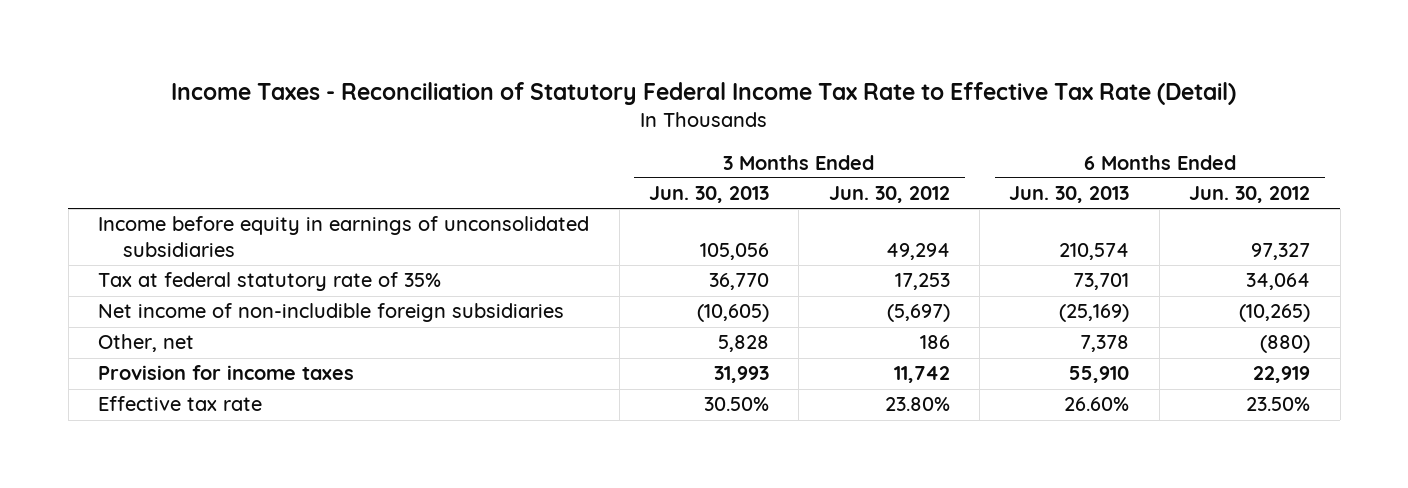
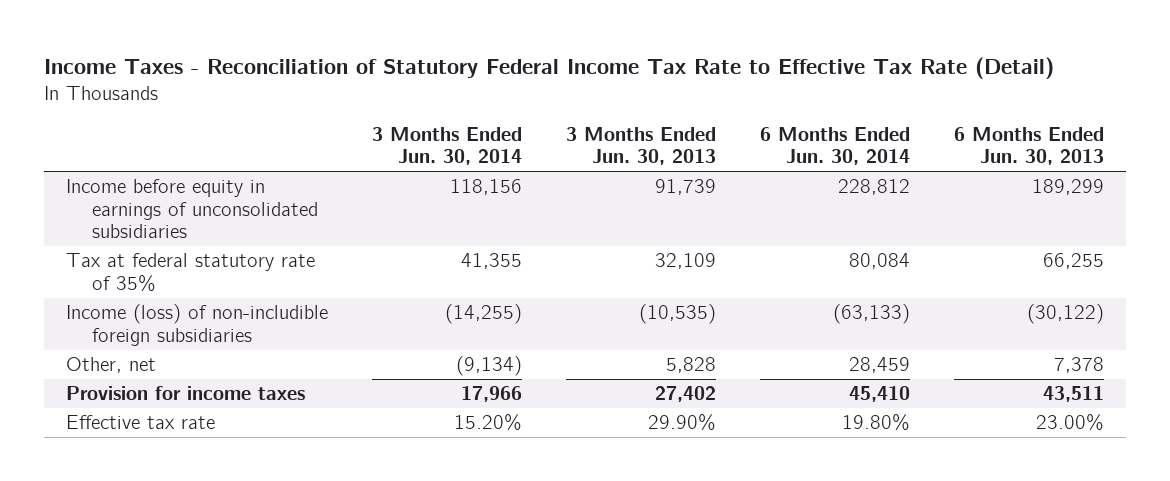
[828,186,950,204] Jun. 30, 2012 -> none
[1189,186,1311,204] Jun. 30, 2012 -> none
none -> [372,126,523,166] 3 Months Ended Jun. 30, 2014
none -> [760,126,911,166] 6 Months Ended Jun. 30, 2014
[699,243,769,261] 105,056 -> [655,179,717,196] 91,739
[1059,243,1130,261] 210,574 -> [1032,179,1105,196] 189,299
[708,273,769,291] 36,770 -> [655,253,717,270] 32,109
[1073,273,1130,291] 73,701 -> [1043,253,1105,270] 66,255
[98,303,565,323] Net income of non-includible foreign subsidiaries -> [66,304,329,346] Income (loss) of non-includible foreign subsidiaries
[696,304,769,323] (10,605) -> [639,304,717,325] (10,535)
[1059,304,1130,323] (25,169) -> [1027,304,1105,325] (30,122)
[713,366,769,384] 31,993 -> [655,386,717,403] 27,402
[1069,366,1130,384] 55,910 -> [1043,386,1105,403] 43,511
[703,397,769,412] 30.50% -> [648,414,717,432] 29.90%
[1064,397,1130,412] 26.60% -> [1036,414,1105,432] 23.00%

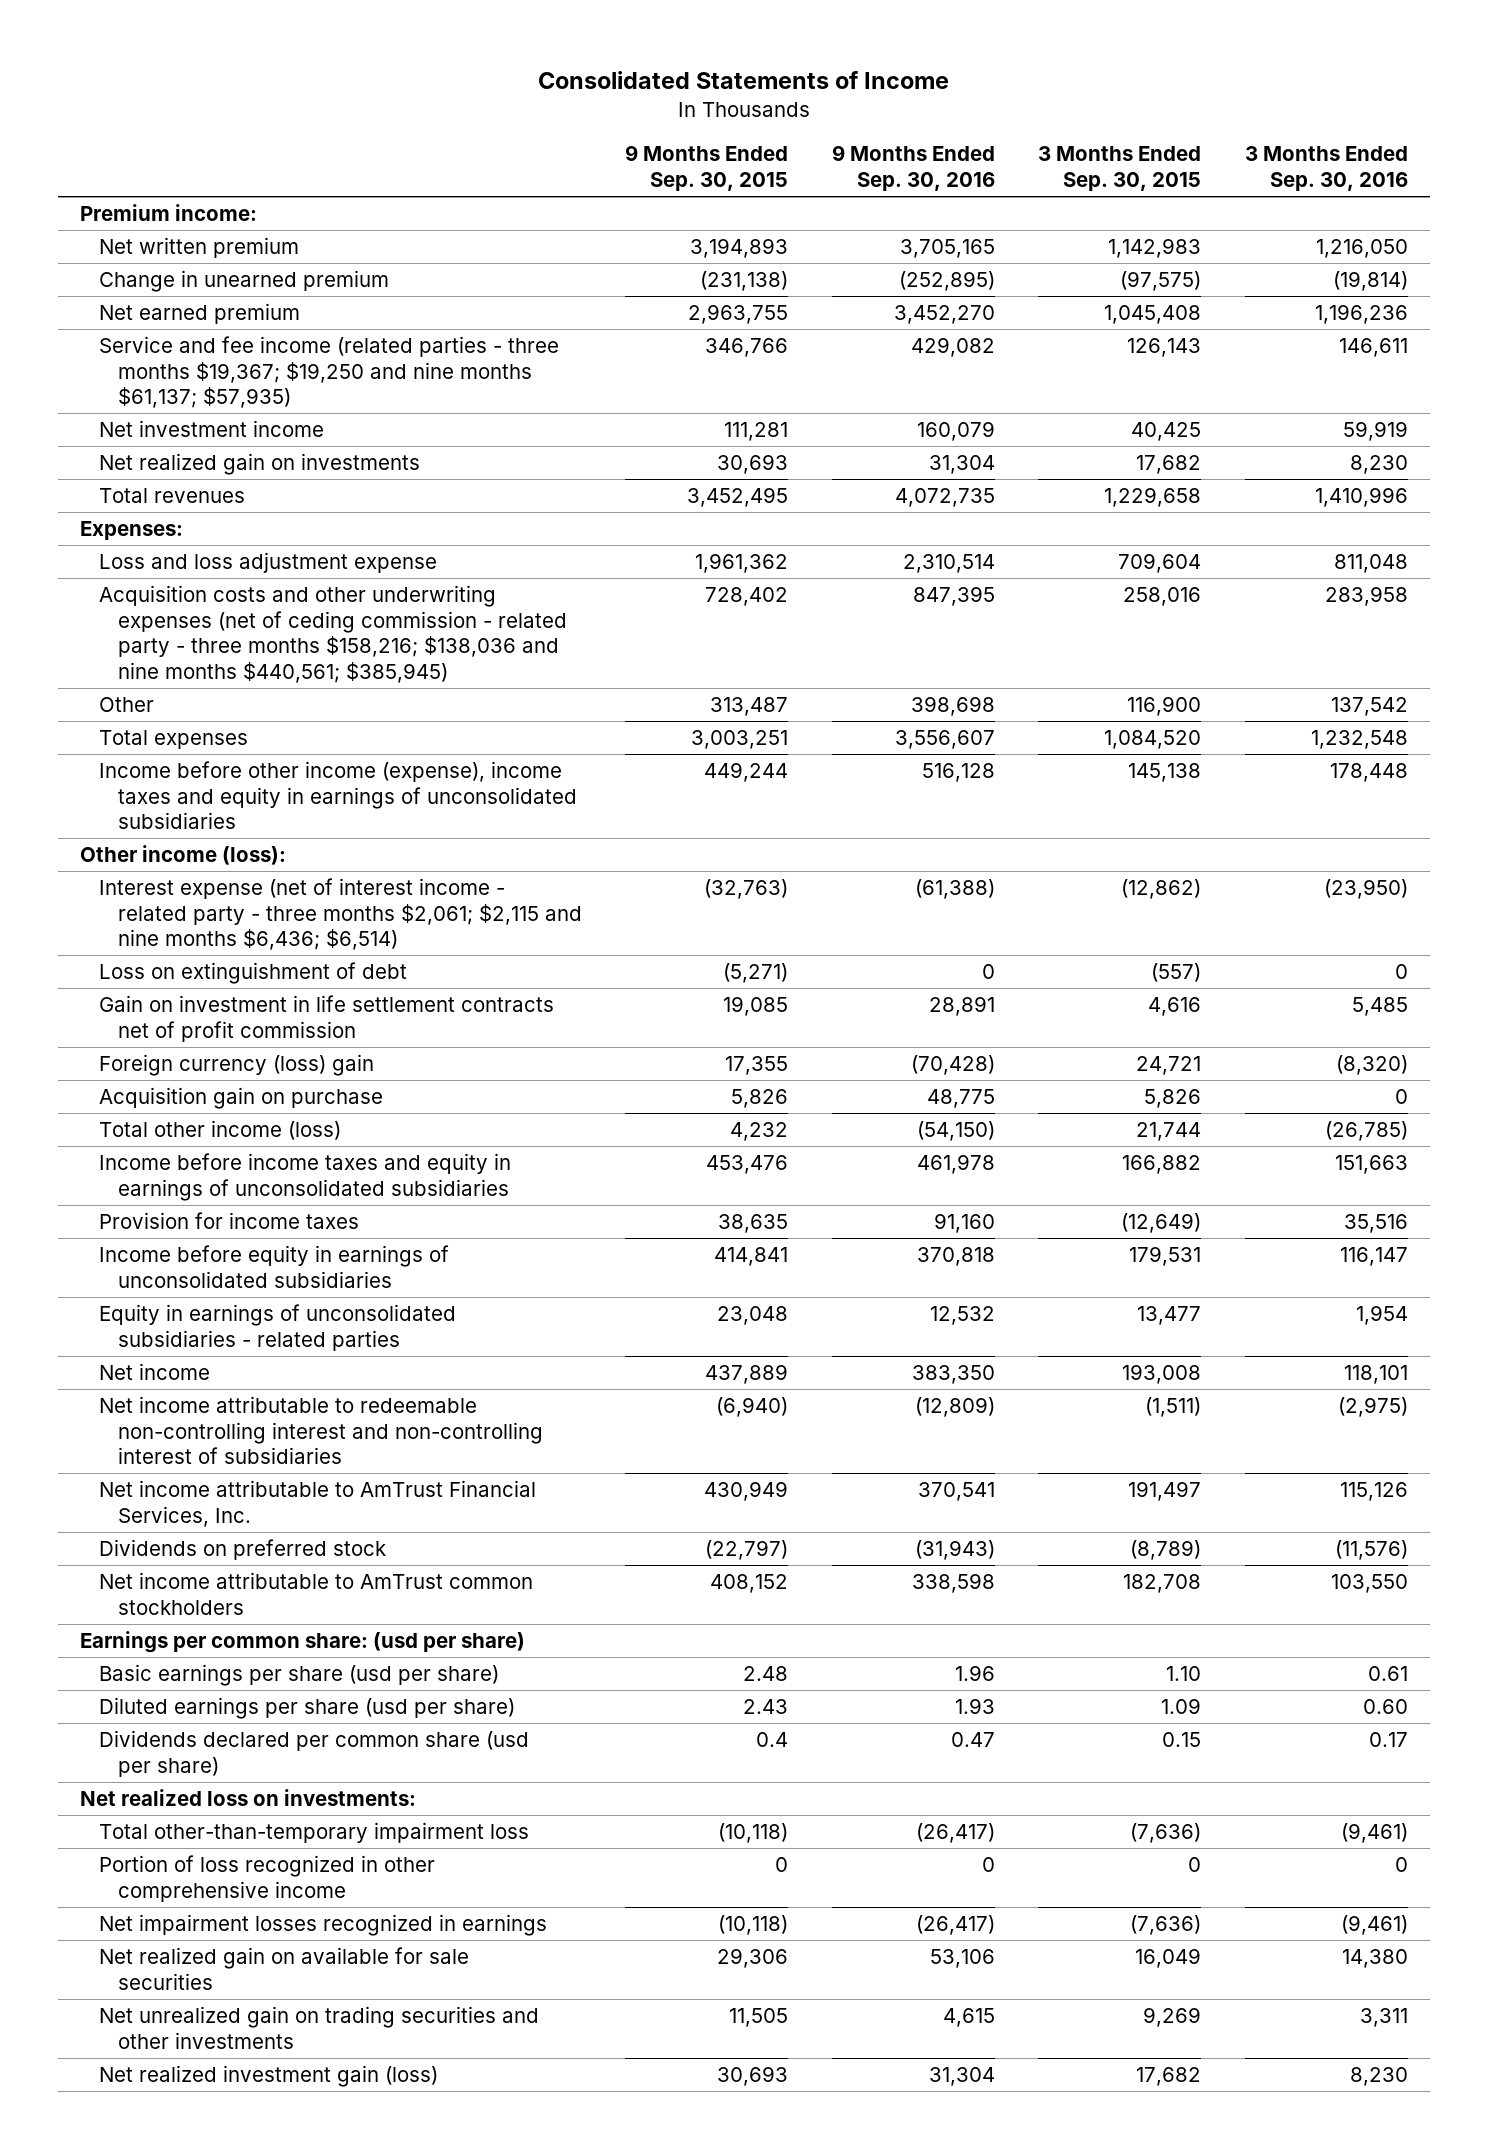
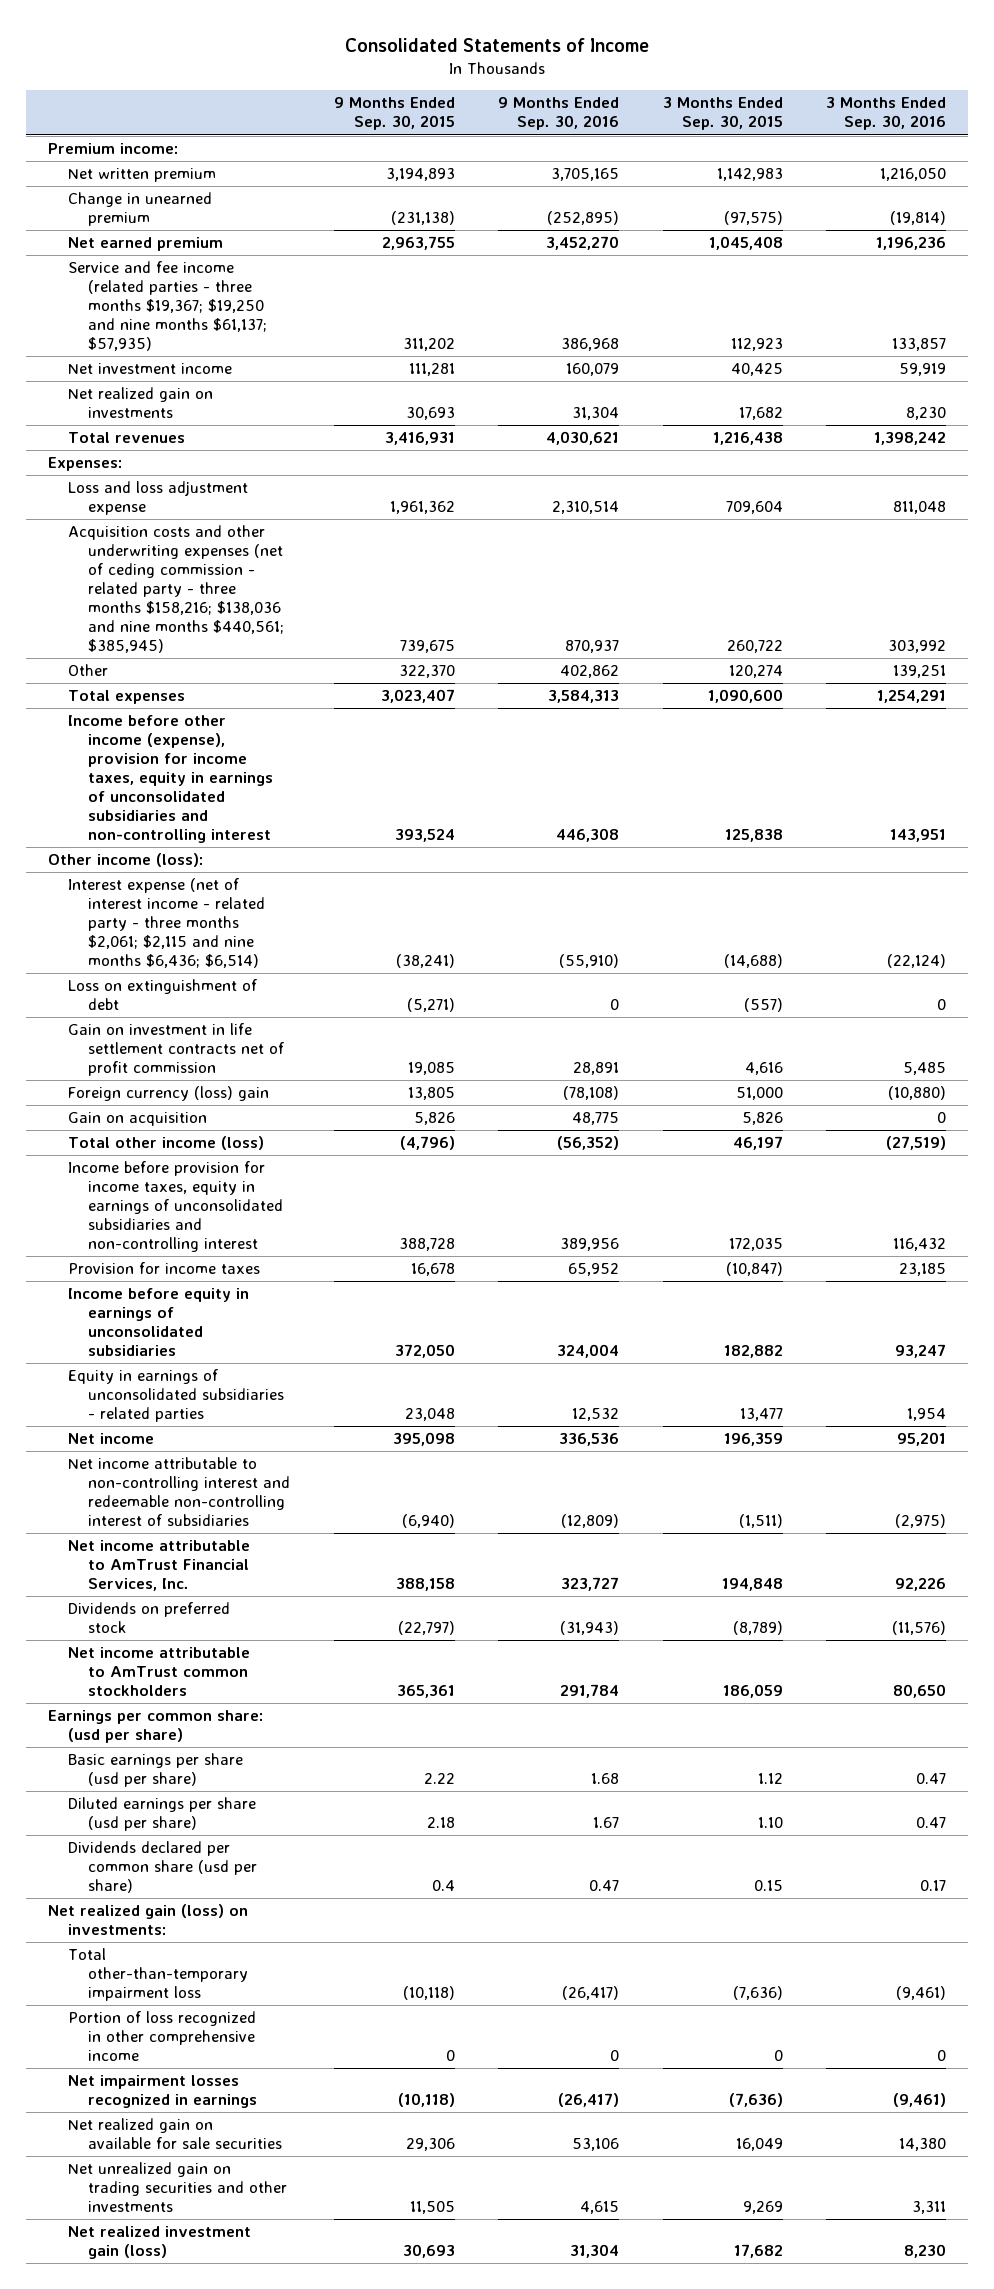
[705,338,789,358] 346,766 -> [402,337,455,351] 311,202
[910,337,995,358] 429,082 -> [561,337,620,351] 386,968
[1127,338,1202,358] 126,143 -> [730,337,783,351] 112,923
[1339,338,1409,358] 146,611 -> [892,337,947,351] 133,857
[687,487,789,508] 3,452,495 -> [384,432,455,446] 3,416,931
[894,488,995,508] 4,072,735 -> [546,431,620,446] 4,030,621
[1104,487,1202,508] 1,229,658 -> [712,432,783,446] 1,216,438
[1315,487,1409,508] 1,410,996 -> [874,432,947,446] 1,398,242
[705,587,789,607] 728,402 -> [399,639,455,653] 739,675
[912,586,995,607] 847,395 -> [565,639,620,653] 870,937
[1123,587,1202,607] 258,016 -> [726,639,783,653] 260,722
[1325,586,1409,607] 283,958 -> [888,639,947,653] 303,992
[710,697,789,717] 313,487 -> [398,665,455,679] 322,370
[910,696,995,717] 398,698 -> [560,665,620,679] 402,862
[1127,696,1202,717] 116,900 -> [728,665,783,679] 120,274
[1331,697,1409,717] 137,542 -> [893,665,947,679] 139,251
[691,730,789,750] 3,003,251 -> [380,689,455,704] 3,023,407
[894,730,995,750] 3,556,607 -> [548,690,620,704] 3,584,313
[1104,730,1202,750] 1,084,520 -> [707,689,783,704] 1,090,600
[1311,730,1409,750] 1,232,548 -> [877,690,947,704] 1,254,291
[98,761,577,830] Income before other income (expense), income taxes and equity in earnings of unconsolidated subsidiaries -> [68,715,274,843] Income before other income (expense), provision for income taxes, equity in earnings of unconsolidated subsidiaries and non-controlling interest
[704,762,789,783] 449,244 -> [394,828,455,842] 393,524
[921,763,995,783] 516,128 -> [556,827,620,842] 446,308
[1128,763,1202,783] 145,138 -> [724,828,783,842] 125,838
[1330,763,1409,783] 178,448 -> [890,828,947,842] 143,951
[704,879,789,900] (32,763) -> [395,953,455,968] (38,241)
[914,879,995,900] (61,388) -> [559,953,620,968] (55,910)
[1121,879,1202,900] (12,862) -> [723,953,783,968] (14,688)
[1324,879,1409,900] (23,950) -> [887,953,947,968] (22,124)
[725,1056,789,1076] 17,355 -> [407,1087,455,1101] 13,805
[910,1055,995,1076] (70,428) -> [563,1086,620,1101] (78,108)
[1136,1056,1202,1076] 24,721 -> [735,1087,783,1101] 51,000
[1336,1055,1409,1076] (8,320) -> [888,1086,947,1101] (10,880)
[98,1087,383,1110] Acquisition gain on purchase -> [68,1112,208,1127] Gain on acquisition
[730,1122,789,1142] 4,232 -> [399,1136,455,1151] (4,796)
[916,1121,995,1142] (54,150) -> [557,1136,620,1151] (56,352)
[1136,1122,1202,1142] 21,744 -> [732,1136,783,1151] 46,197
[1325,1121,1409,1142] (26,785) -> [886,1136,947,1151] (27,519)
[98,1153,511,1201] Income before income taxes and equity in earnings of unconsolidated subsidiaries -> [68,1161,284,1252] Income before provision for income taxes, equity in earnings of unconsolidated subsidiaries and non-controlling interest
[706,1155,789,1175] 453,476 -> [398,1237,455,1251] 388,728
[916,1154,995,1175] 461,978 -> [560,1237,620,1251] 389,956
[1122,1155,1202,1175] 166,882 -> [728,1237,783,1251] 172,035
[1335,1155,1409,1175] 151,663 -> [893,1237,947,1251] 116,432
[718,1214,789,1234] 38,635 -> [410,1263,455,1277] 16,678
[933,1213,995,1234] 91,160 -> [568,1263,620,1277] 65,952
[1121,1213,1202,1234] (12,649) -> [725,1262,783,1277] (10,847)
[1344,1214,1409,1234] 35,516 -> [899,1263,947,1277] 23,185
[714,1247,789,1267] 414,841 -> [394,1344,455,1359] 372,050
[916,1247,995,1267] 370,818 -> [557,1344,620,1359] 324,004
[1129,1246,1202,1267] 179,531 -> [723,1345,783,1359] 182,882
[1340,1247,1409,1267] 116,147 -> [895,1344,947,1359] 93,247
[705,1364,789,1385] 437,889 -> [392,1432,455,1447] 395,098
[911,1365,995,1385] 383,350 -> [559,1433,620,1447] 336,536
[1122,1364,1202,1385] 193,008 -> [723,1433,783,1447] 196,359
[1344,1365,1409,1385] 118,101 -> [897,1432,947,1447] 95,201
[98,1396,543,1465] Net income attributable to redeemable non-controlling interest and non-controlling interest of subsidiaries -> [68,1457,291,1527] Net income attributable to non-controlling interest and redeemable non-controlling interest of subsidiaries
[704,1481,789,1502] 430,949 -> [395,1578,455,1592] 388,158
[917,1482,995,1502] 370,541 -> [561,1577,620,1592] 323,727
[1128,1481,1202,1502] 191,497 -> [721,1578,783,1592] 194,848
[1340,1482,1409,1502] 115,126 -> [895,1578,947,1592] 92,226
[710,1574,789,1594] 408,152 -> [396,1685,455,1699] 365,361
[911,1573,995,1594] 338,598 -> [560,1684,620,1699] 291,784
[1123,1574,1202,1594] 182,708 -> [722,1684,783,1699] 186,059
[1331,1574,1409,1594] 103,550 -> [893,1684,947,1699] 80,650
[743,1666,789,1682] 2.48 -> [423,1773,455,1785] 2.22
[954,1665,995,1682] 1.96 -> [591,1773,620,1785] 1.68
[1166,1666,1202,1682] 1.10 -> [757,1773,783,1785] 1.12
[1368,1666,1409,1682] 0.61 -> [916,1773,947,1785] 0.47
[743,1699,789,1715] 2.43 -> [426,1817,455,1829] 2.18
[954,1698,995,1715] 1.93 -> [593,1817,620,1829] 1.67
[1161,1698,1202,1715] 1.09 -> [757,1817,783,1829] 1.10
[1363,1699,1409,1715] 0.60 -> [916,1817,947,1829] 0.47
[79,1789,416,1807] Net realized loss on investments: -> [47,1904,248,1936] Net realized gain (loss) on investments:

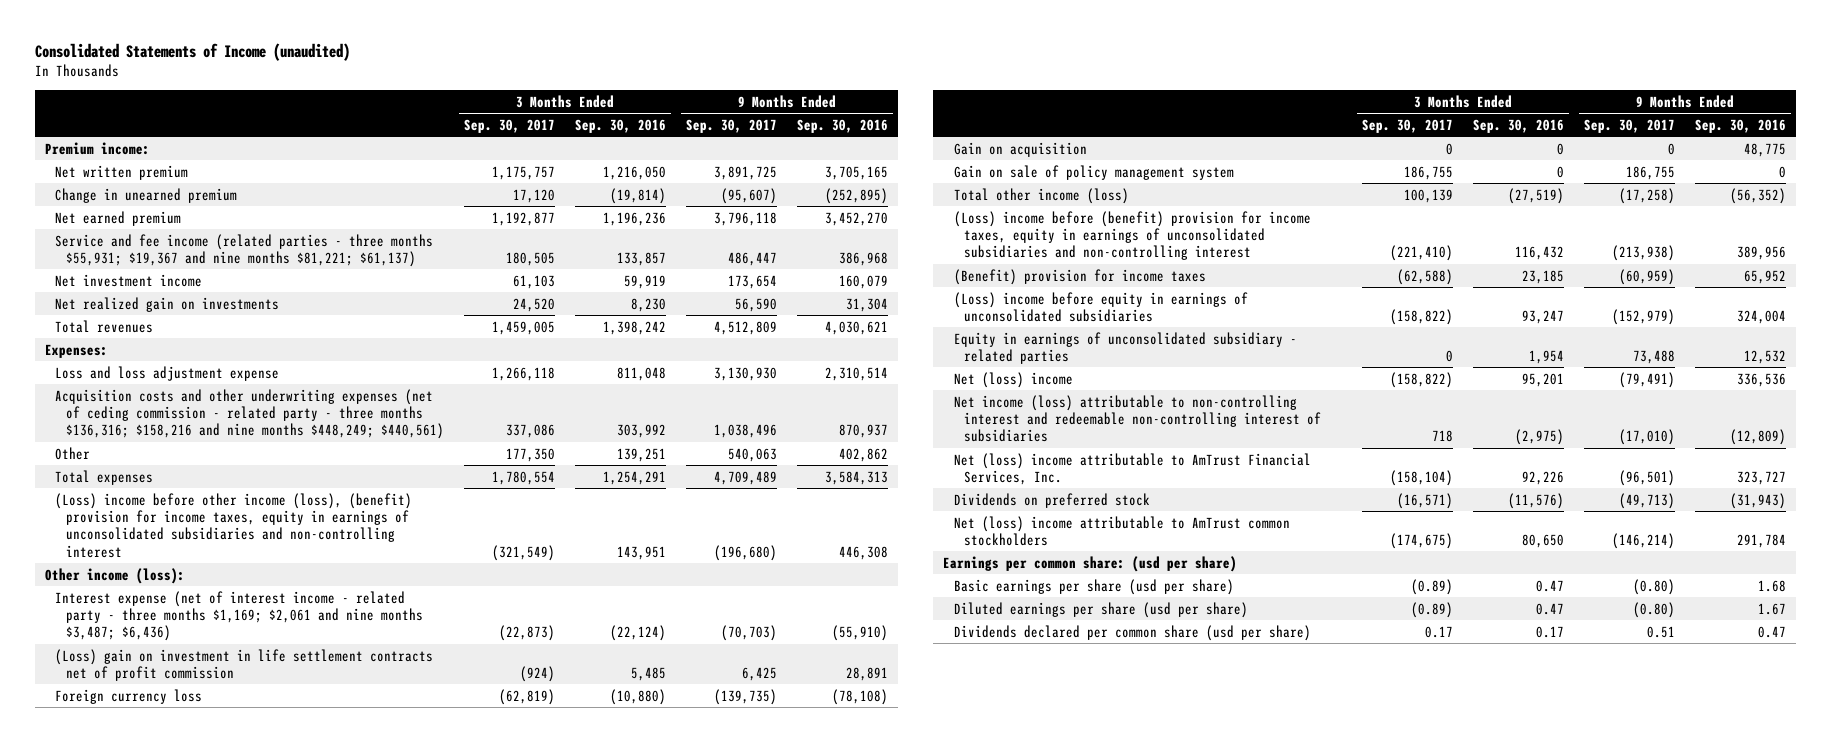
[345,37,650,52] Consolidated Statements of Income -> [34,42,350,61] Consolidated Statements of Income (unaudited)
[333,97,455,131] 9 Months Ended Sep. 30, 2015 -> none
[662,97,783,131] 3 Months Ended Sep. 30, 2015 -> none
none -> [463,118,555,133] Sep. 30, 2017
none -> [685,118,777,133] Sep. 30, 2017
[68,261,268,351] Service and fee income (related parties - three months $19,367; $19,250 and nine months $61,137; $57,935) -> [55,233,434,267] Service and fee income (related parties - three months $55,931; $19,367 and nine months $81,221; $61,137)
[68,525,285,653] Acquisition costs and other underwriting expenses (net of ceding commission - related party - three months $158,216; $138,036 and nine months $440,561; $385,945) -> [55,388,444,440] Acquisition costs and other underwriting expenses (net of ceding commission - related party - three months $136,316; $158,216 and nine months $448,249; $440,561)
[68,715,274,843] Income before other income (expense), provision for income taxes, equity in earnings of unconsolidated subsidiaries and non-controlling interest -> [55,492,413,558] (Loss) income before other income (loss), (benefit) provision for income taxes, equity in earnings of unconsolidated subsidiaries and non-controlling interest
[68,979,258,1011] Loss on extinguishment of debt -> none
[68,878,266,968] Interest expense (net of interest income - related party - three months $2,061; $2,115 and nine months $6,436; $6,514) -> [55,590,423,642] Interest expense (net of interest income - related party - three months $1,169; $2,061 and nine months $3,487; $6,436)
[68,1023,285,1077] Gain on investment in life settlement contracts net of profit commission -> [55,648,434,681] (Loss) gain on investment in life settlement contracts net of profit commission
[68,1086,270,1102] Foreign currency (loss) gain -> [55,688,203,704] Foreign currency loss
none -> [953,164,1234,180] Gain on sale of policy management system
[68,1161,284,1252] Income before provision for income taxes, equity in earnings of unconsolidated subsidiaries and non-controlling interest -> [953,210,1311,261] (Loss) income before (benefit) provision for income taxes, equity in earnings of unconsolidated subsidiaries and non-controlling interest
[68,1262,261,1275] Provision for income taxes -> [953,268,1206,285] (Benefit) provision for income taxes
[68,1288,250,1357] Income before equity in earnings of unconsolidated subsidiaries -> [953,291,1248,322] (Loss) income before equity in earnings of unconsolidated subsidiaries
[68,1369,285,1423] Equity in earnings of unconsolidated subsidiaries - related parties -> [953,331,1297,364] Equity in earnings of unconsolidated subsidiary - related parties
[68,1433,155,1445] Net income -> [953,371,1073,388] Net (loss) income
[68,1457,291,1527] Net income attributable to non-controlling interest and redeemable non-controlling interest of subsidiaries -> [953,394,1322,443] Net income (loss) attributable to non-controlling interest and redeemable non-controlling interest of subsidiaries
[68,1540,251,1592] Net income attributable to AmTrust Financial Services, Inc. -> [953,452,1311,485] Net (loss) income attributable to AmTrust Financial Services, Inc.
[68,1647,251,1697] Net income attributable to AmTrust common stockholders -> [953,515,1290,546] Net (loss) income attributable to AmTrust common stockholders
[47,1904,248,1936] Net realized gain (loss) on investments: -> none
[68,1948,249,2002] Total other-than-temporary impairment loss -> none
[68,2011,257,2062] Portion of loss recognized in other comprehensive income -> none
[68,2075,258,2109] Net impairment losses recognized in earnings -> none
[68,2118,283,2150] Net realized gain on available for sale securities -> none
[68,2162,288,2213] Net unrealized gain on trading securities and other investments -> none
[68,2226,252,2260] Net realized investment gain (loss) -> none

